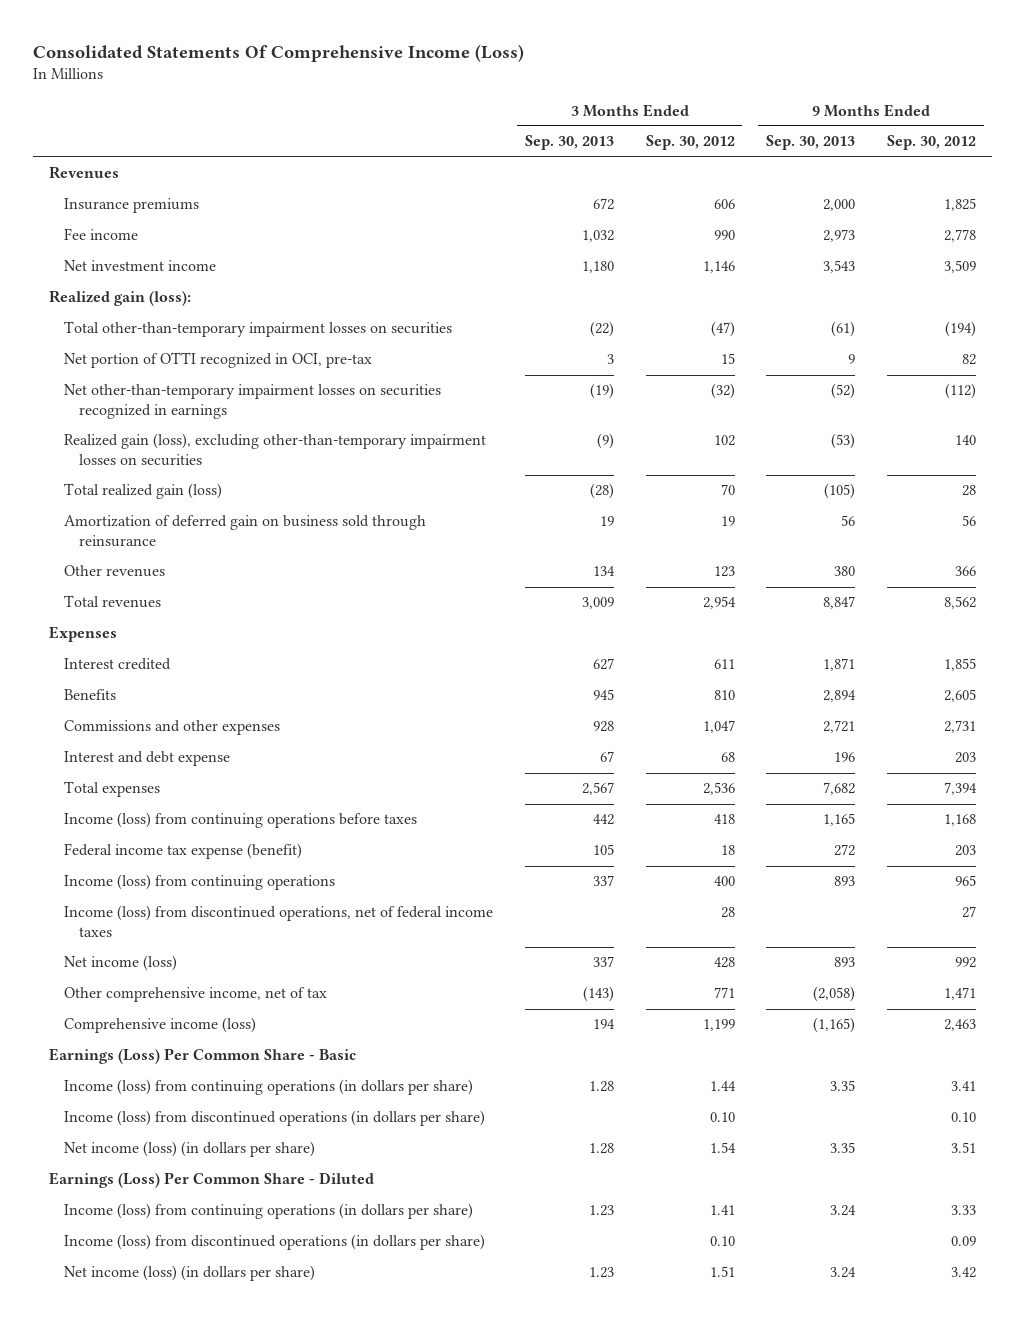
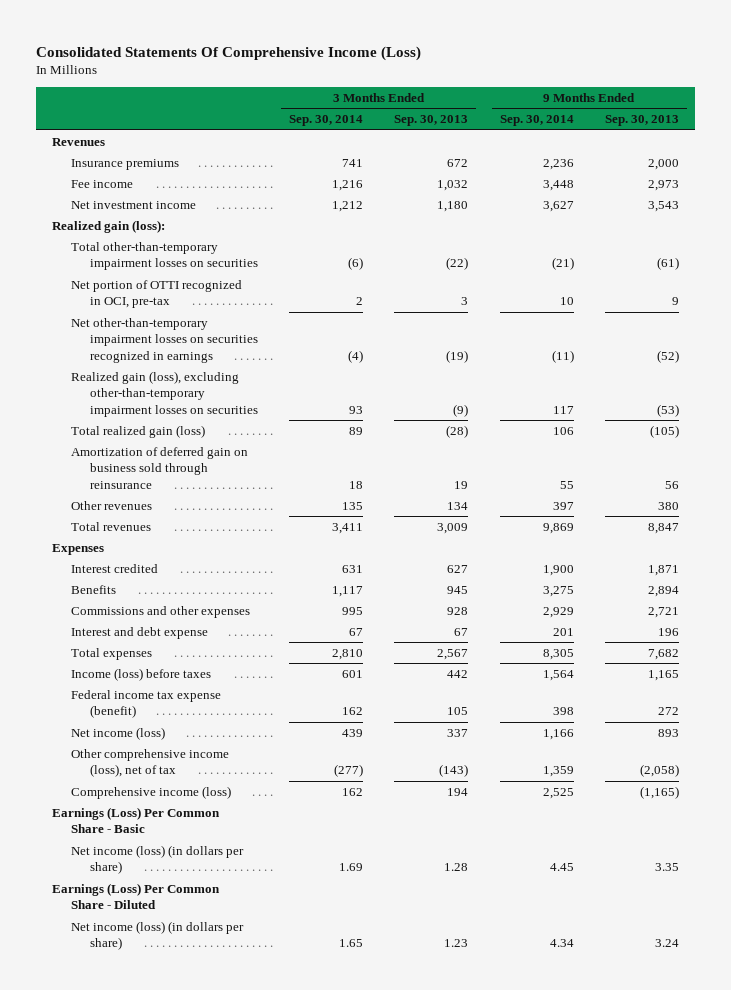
[645,135,735,151] Sep. 30, 2012 -> none
[887,135,977,151] Sep. 30, 2012 -> none
none -> [289,115,364,127] Sep. 30, 2014
none -> [499,115,574,127] Sep. 30, 2014
[63,812,417,829] Income (loss) from continuing operations before taxes -> [70,667,211,681] Income (loss) before taxes
[63,874,335,891] Income (loss) from continuing operations -> none
[63,905,493,937] Income (loss) from discontinued operations, net of federal income taxes -> none
[63,987,327,1003] Other comprehensive income, net of tax -> [70,748,229,778] Other comprehensive income (loss), net of tax
[63,1079,473,1096] Income (loss) from continuing operations (in dollars per share) -> none
[63,1110,485,1127] Income (loss) from discontinued operations (in dollars per share) -> none
[63,1203,473,1220] Income (loss) from continuing operations (in dollars per share) -> none
[63,1234,485,1251] Income (loss) from discontinued operations (in dollars per share) -> none

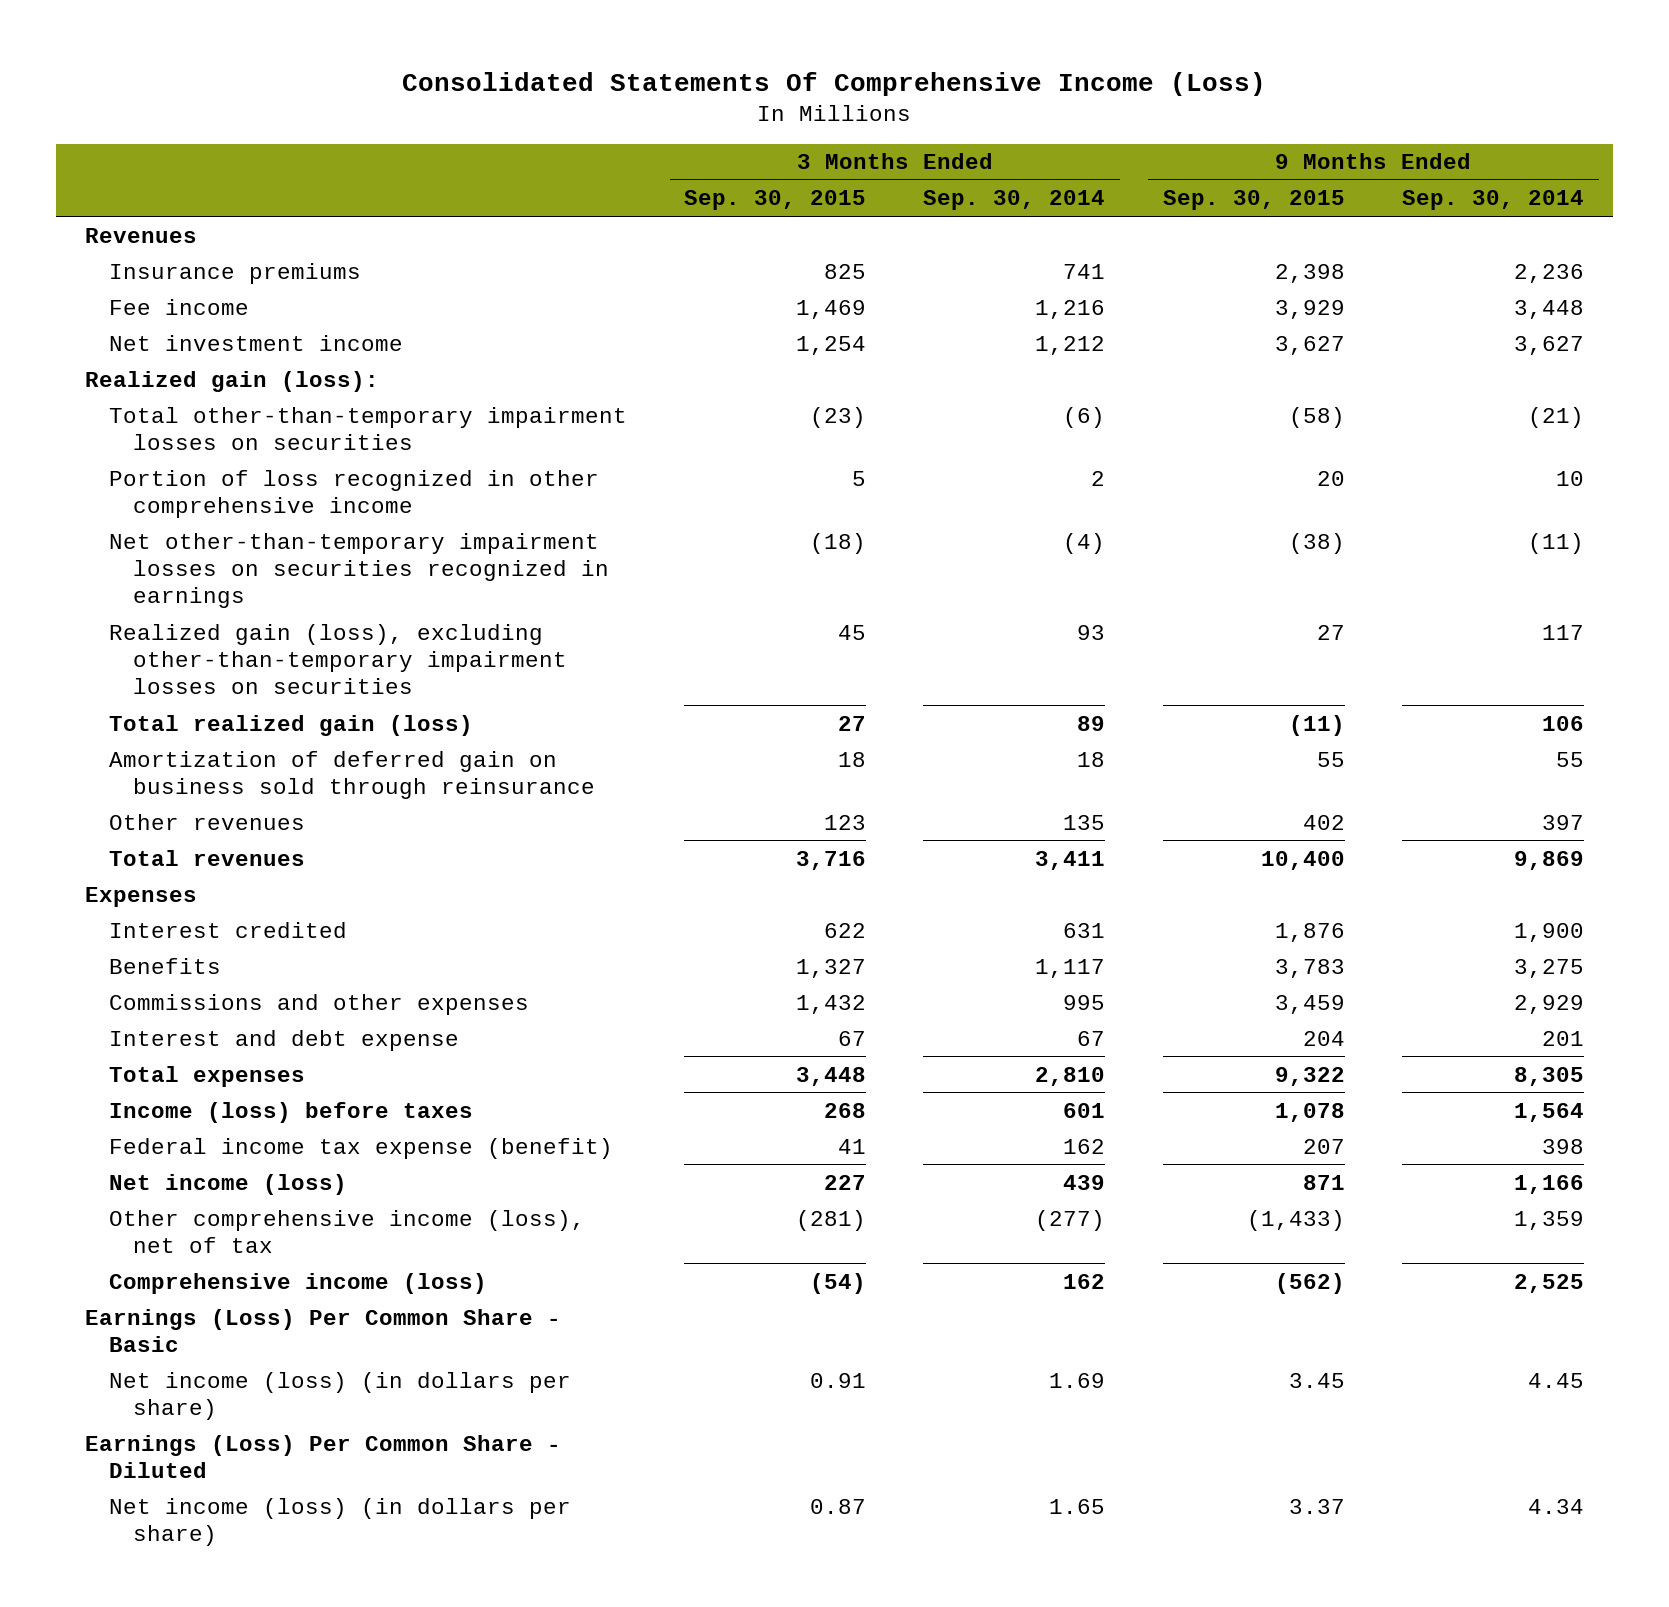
[394,115,469,127] Sep. 30, 2013 -> none
[604,115,679,127] Sep. 30, 2013 -> none
none -> [684,190,867,211] Sep. 30, 2015
none -> [1162,190,1345,211] Sep. 30, 2015
[70,279,242,309] Net portion of OTTI recognized in OCI, pre-tax -> [108,469,599,518] Portion of loss recognized in other comprehensive income

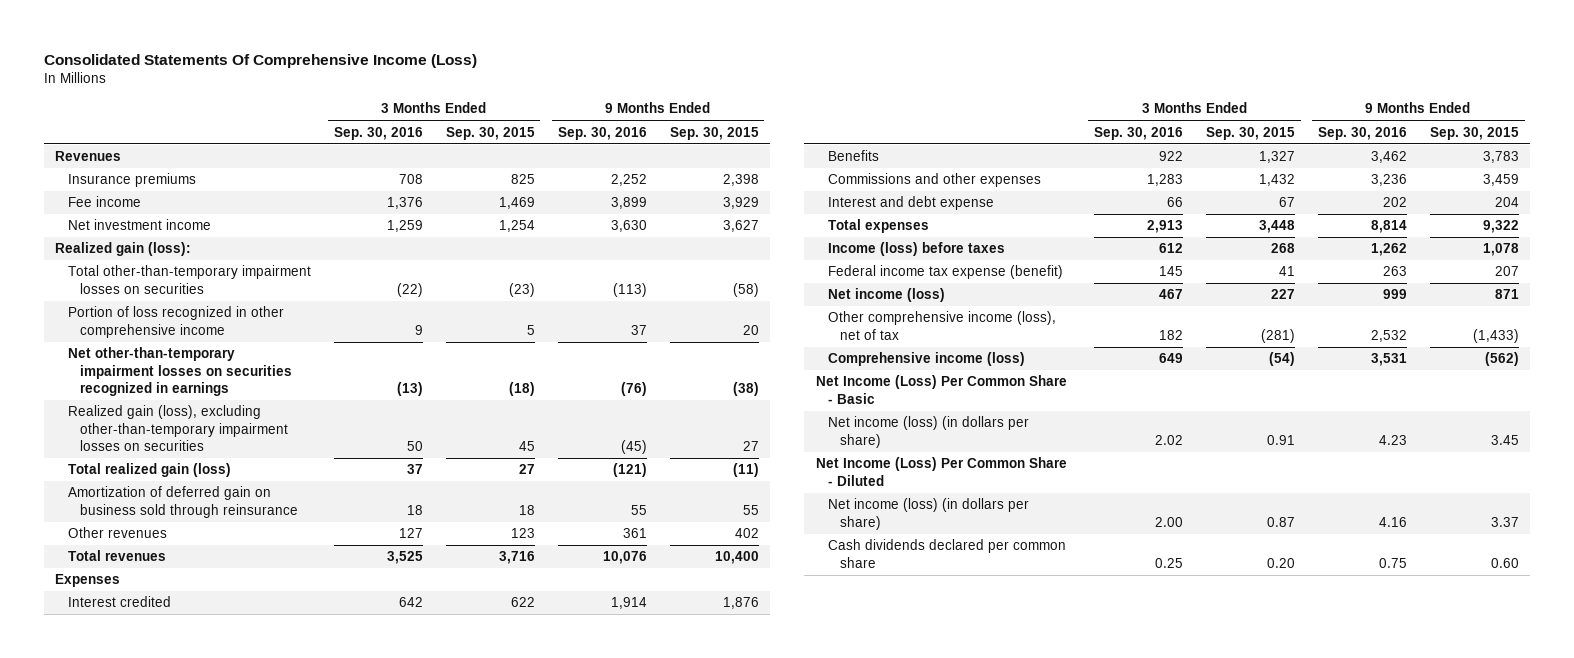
[923,190,1106,211] Sep. 30, 2014 -> none
[1402,190,1585,211] Sep. 30, 2014 -> none
none -> [333,126,423,140] Sep. 30, 2016
none -> [557,126,647,140] Sep. 30, 2016
[84,1308,561,1352] Earnings (Loss) Per Common Share - Basic -> [815,375,1067,404] Net Income (Loss) Per Common Share - Basic
[84,1434,561,1478] Earnings (Loss) Per Common Share - Diluted -> [815,457,1067,486] Net Income (Loss) Per Common Share - Diluted
none -> [828,539,1067,568] Cash dividends declared per common share

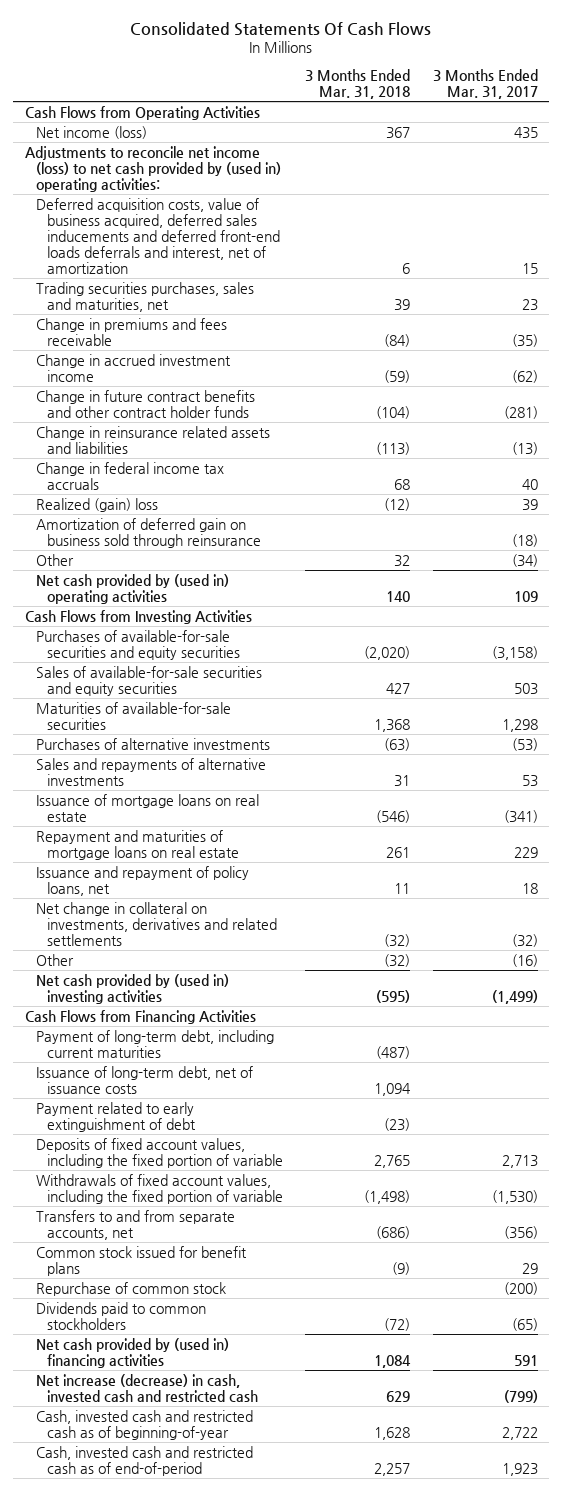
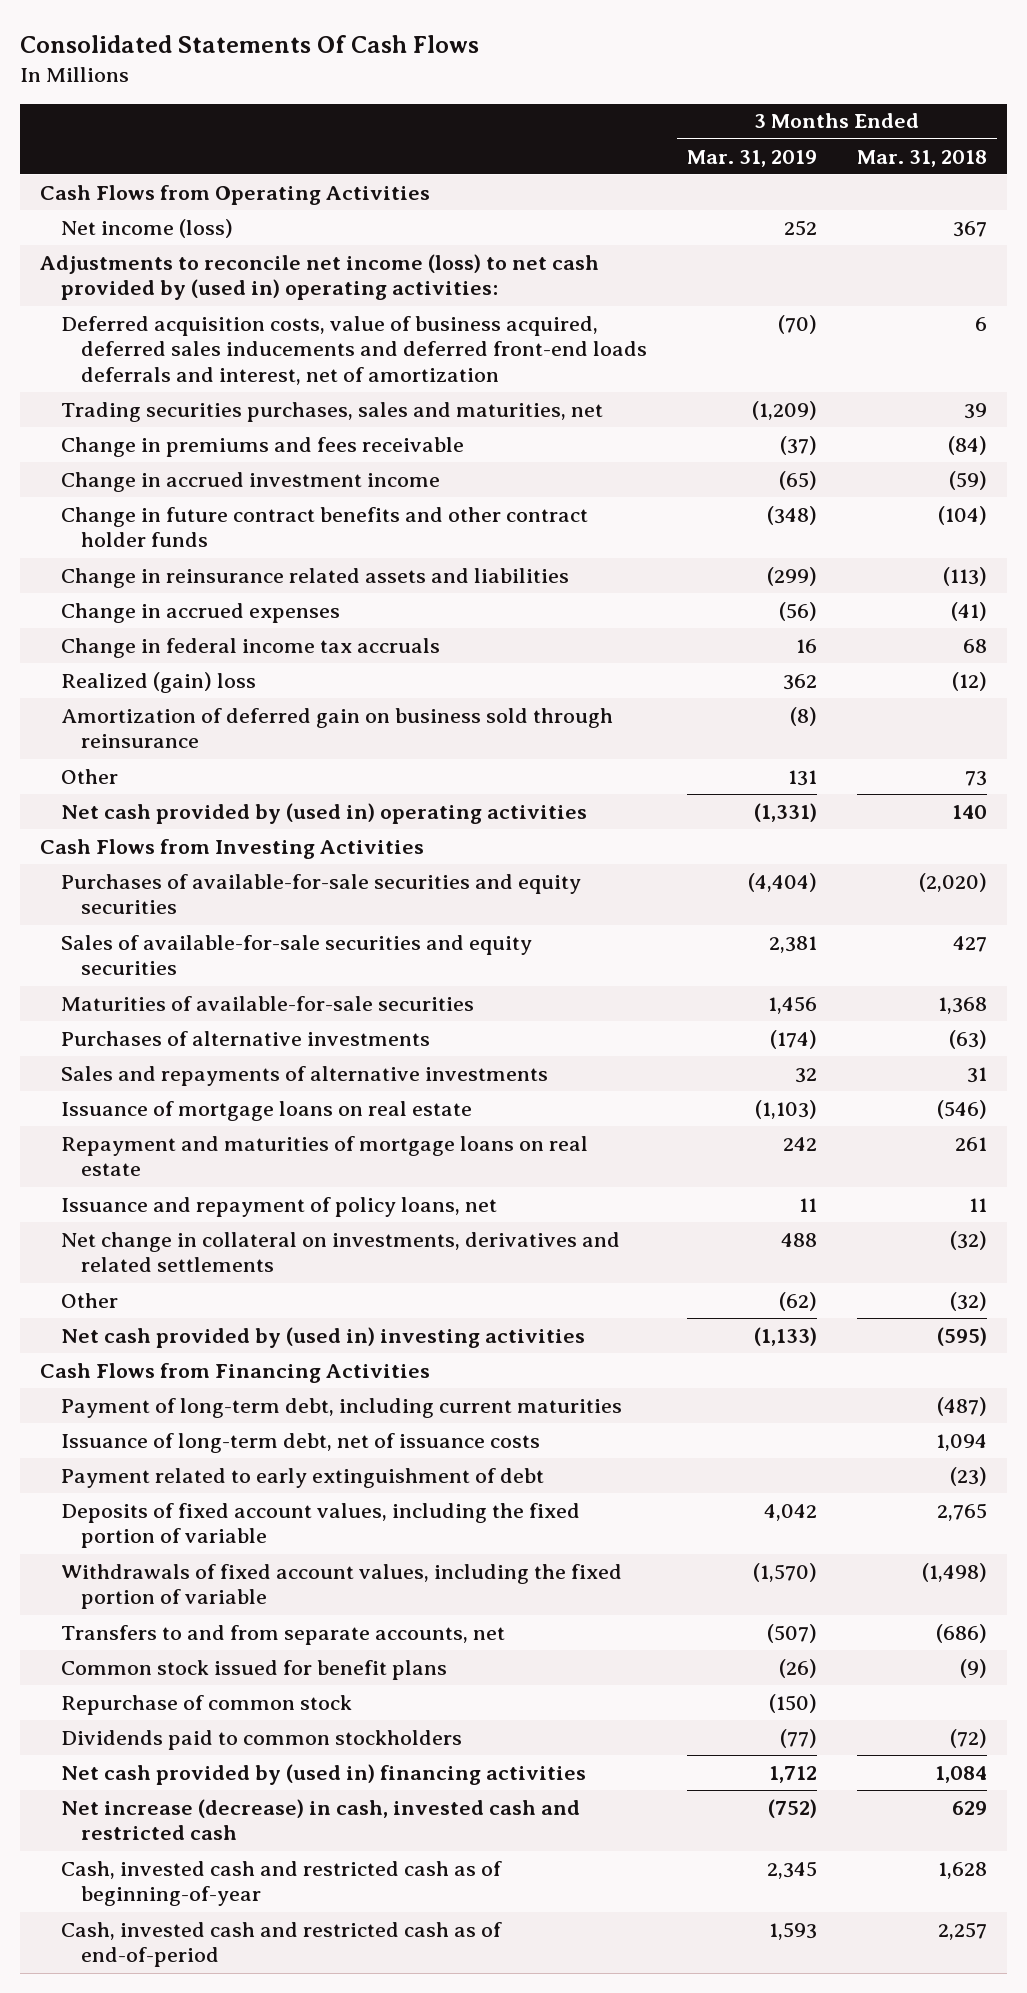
[432,68,538,99] 3 Months Ended Mar. 31, 2017 -> none
none -> [687,149,818,167] Mar. 31, 2019
none -> [60,602,340,623] Change in accrued expenses
[394,554,411,567] 32 -> [965,770,988,786] 73

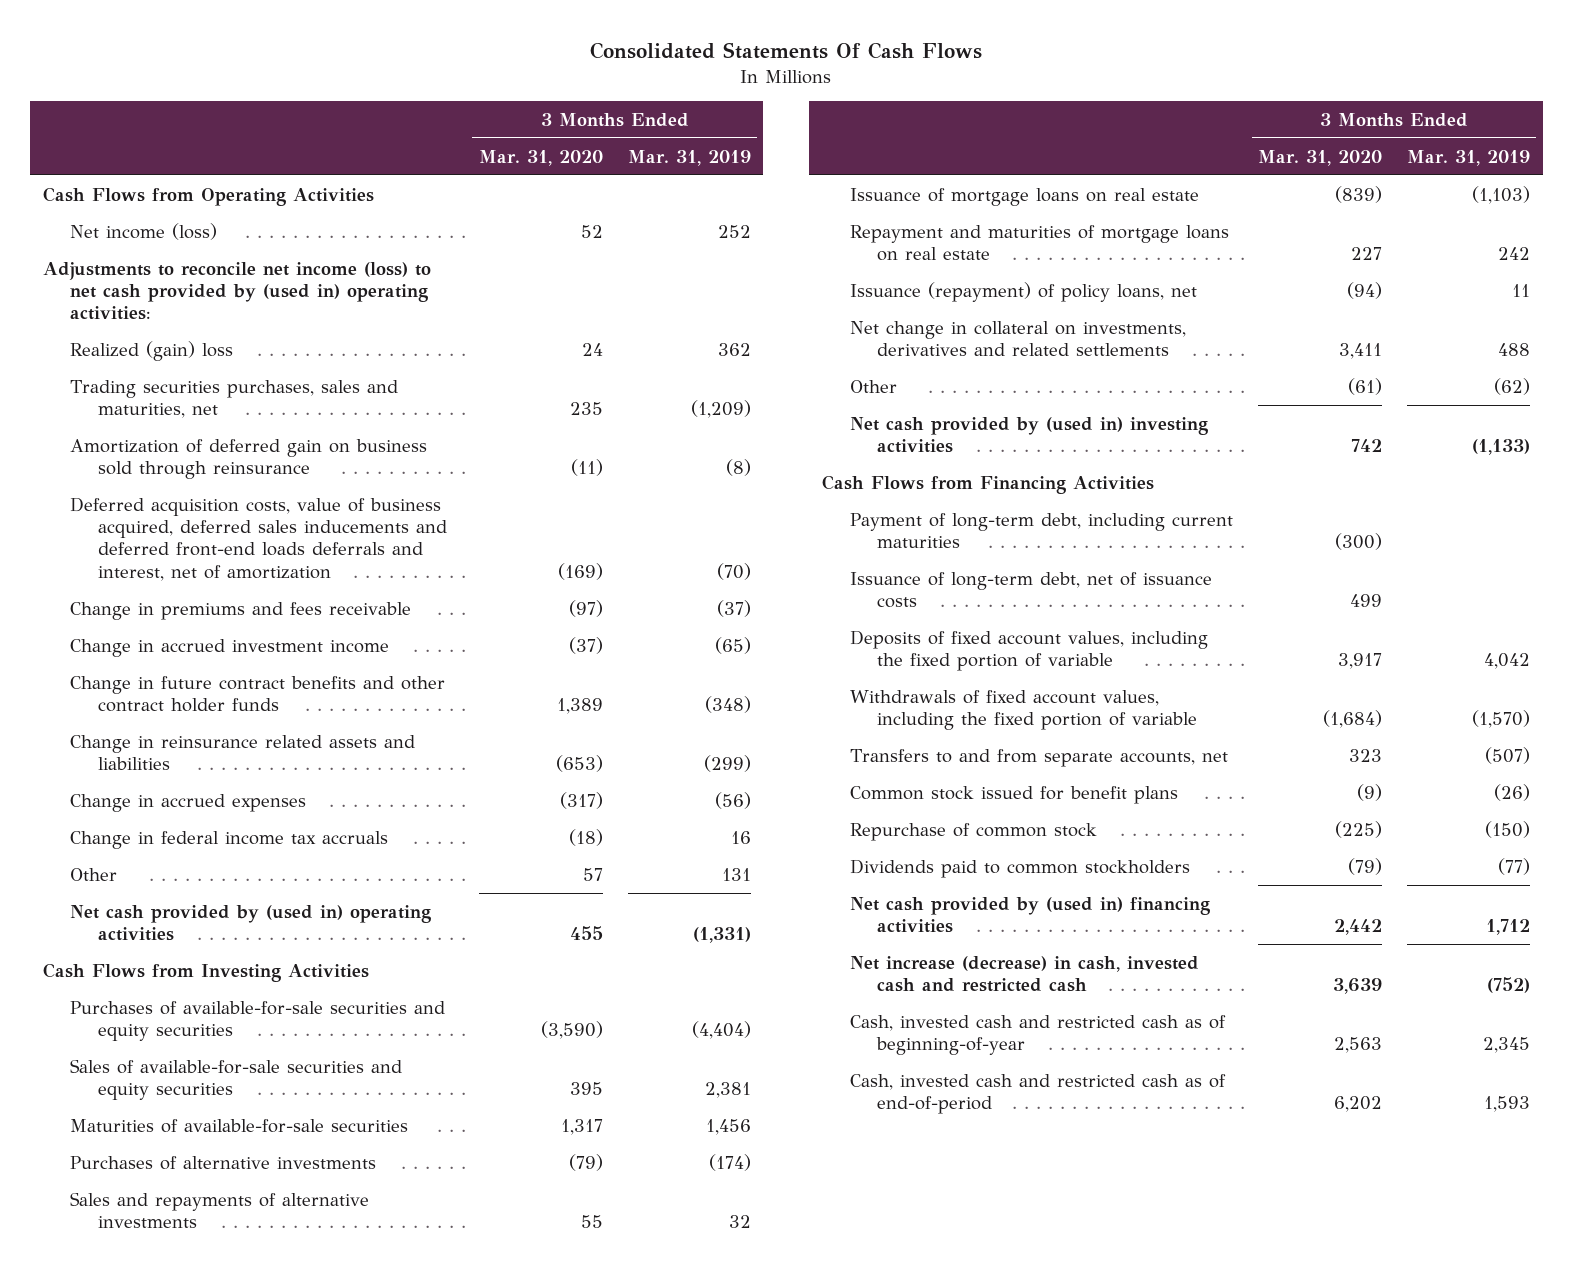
[857,149,988,167] Mar. 31, 2018 -> none
none -> [478,149,603,166] Mar. 31, 2020
[60,671,256,693] Realized (gain) loss -> [70,340,234,361] Realized (gain) loss
[60,707,613,749] Amortization of deferred gain on business sold through reinsurance -> [70,438,428,479] Amortization of deferred gain on business sold through reinsurance
[60,315,648,386] Deferred acquisition costs, value of business acquired, deferred sales inducements and deferred front-end loads deferrals and interest, net of amortization -> [70,496,448,581] Deferred acquisition costs, value of business acquired, deferred sales inducements and deferred front-end loads deferrals and interest, net of amortization
[60,1196,497,1217] Issuance and repayment of policy loans, net -> [849,281,1197,302] Issuance (repayment) of policy loans, net
[60,1467,544,1488] Payment related to early extinguishment of debt -> none

